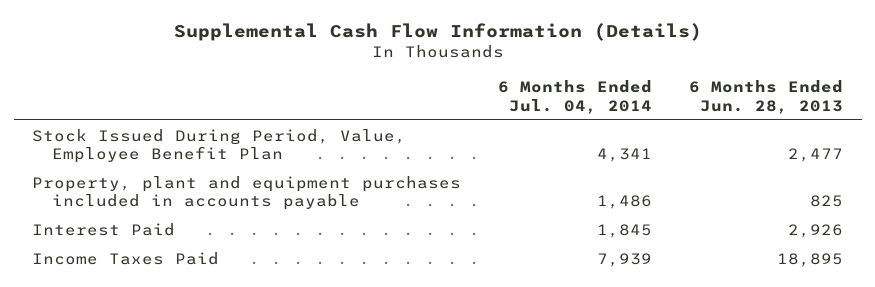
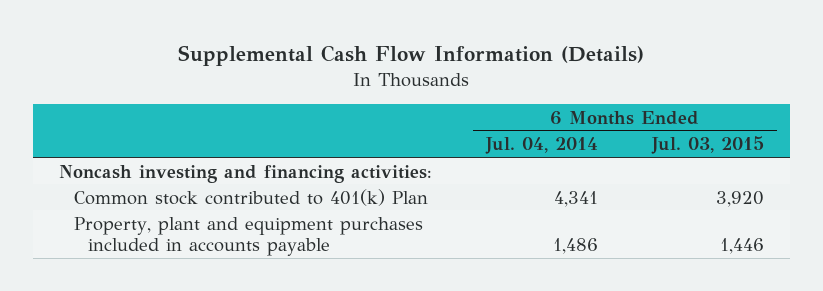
[689,79,844,114] 6 Months Ended Jun. 28, 2013 -> none
none -> [650,136,764,155] Jul. 03, 2015
none -> [59,164,433,183] Noncash investing and financing activities:
[32,128,407,164] Stock Issued During Period, Value, Employee Benefit Plan -> [73,188,428,206] Common stock contributed to 401(k) Plan
[32,222,176,236] Interest Paid -> none
[32,251,220,265] Income Taxes Paid -> none

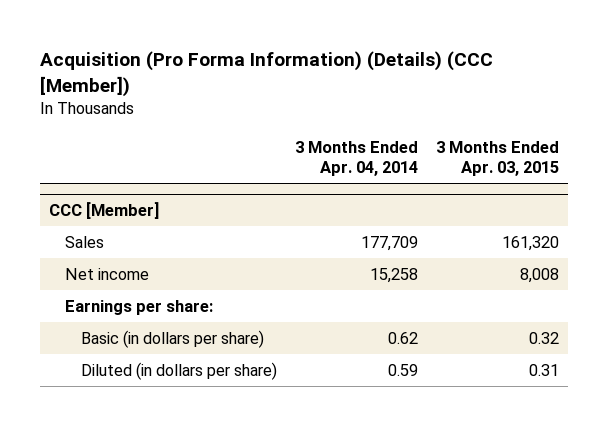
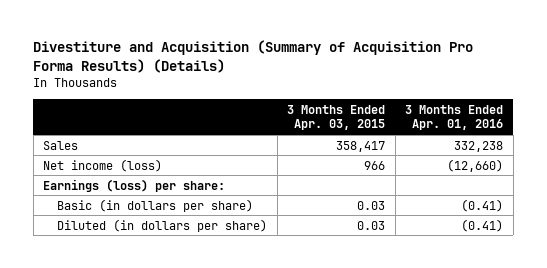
[39,50,493,97] Acquisition (Pro Forma Information) (Details) (CCC [Member]) -> [33,40,474,73] Divestiture and Acquisition (Summary of Acquisition Pro Forma Results) (Details)
[295,140,419,177] 3 Months Ended Apr. 04, 2014 -> none
none -> [405,104,504,131] 3 Months Ended Apr. 01, 2016
[48,202,159,220] CCC [Member] -> none
[501,235,559,251] 161,320 -> [336,140,386,152] 358,417
[64,267,149,280] Net income -> [43,158,163,172] Net income (loss)
[519,267,559,283] 8,008 -> [364,160,386,170] 966
[64,299,213,315] Earnings per share: -> [43,178,226,192] Earnings (loss) per share:
[528,331,559,344] 0.32 -> [357,200,386,210] 0.03
[528,363,559,376] 0.31 -> [357,220,386,230] 0.03

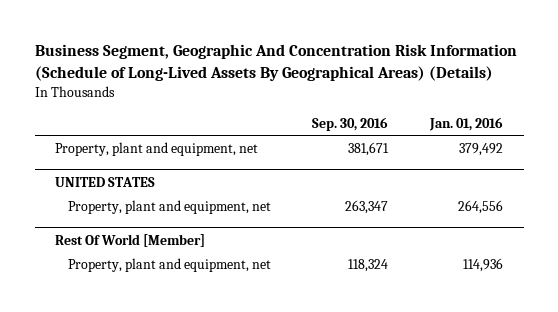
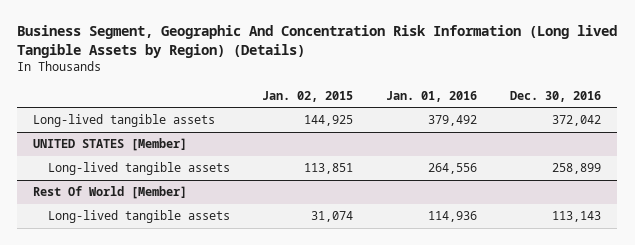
[34,44,517,81] Business Segment, Geographic And Concentration Risk Information (Schedule of Long-Lived Assets By Geographical Areas) (Details) -> [17,24,618,58] Business Segment, Geographic And Concentration Risk Information (Long lived Tangible Assets by Region) (Details)
[312,116,389,131] Sep. 30, 2016 -> none
none -> [262,90,354,102] Jan. 02, 2015
none -> [510,90,602,102] Dec. 30, 2016
[55,142,259,157] Property, plant and equipment, net -> [33,114,216,128] Long-lived tangible assets
[55,176,156,187] UNITED STATES -> [33,138,188,152] UNITED STATES [Member]
[67,200,271,215] Property, plant and equipment, net -> [47,162,230,176] Long-lived tangible assets
[67,258,271,273] Property, plant and equipment, net -> [47,210,230,224] Long-lived tangible assets

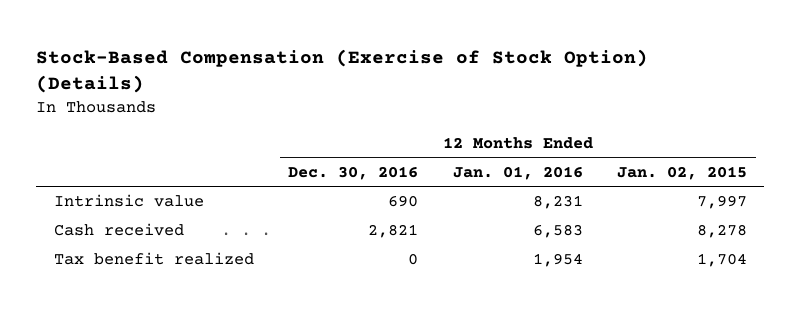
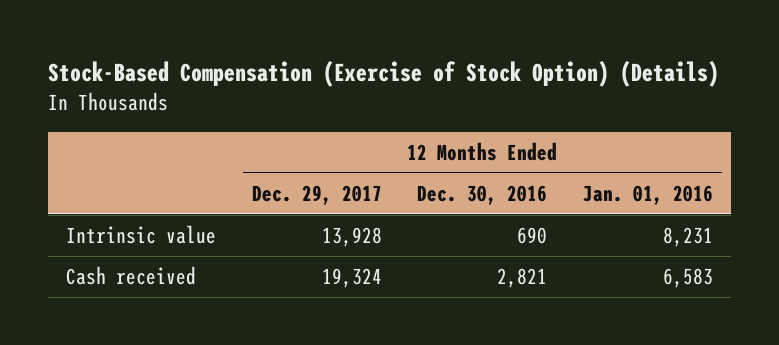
[617,165,748,180] Jan. 02, 2015 -> none
none -> [251,184,382,205] Dec. 29, 2017
[53,252,254,266] Tax benefit realized -> none

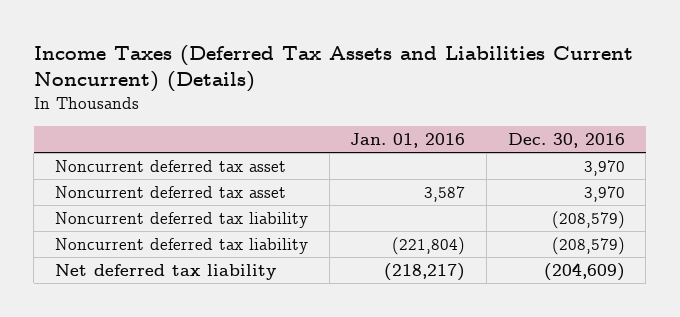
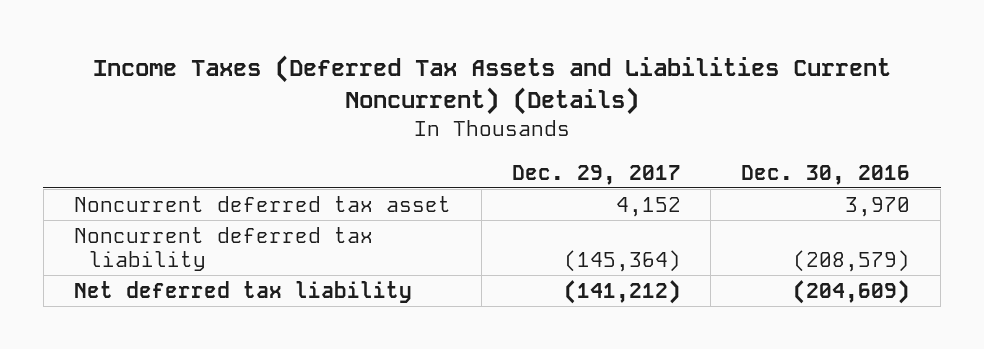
[350,132,466,148] Jan. 01, 2016 -> none
none -> [511,164,681,185] Dec. 29, 2017
[54,185,286,198] Noncurrent deferred tax asset -> none
[54,237,308,254] Noncurrent deferred tax liability -> none

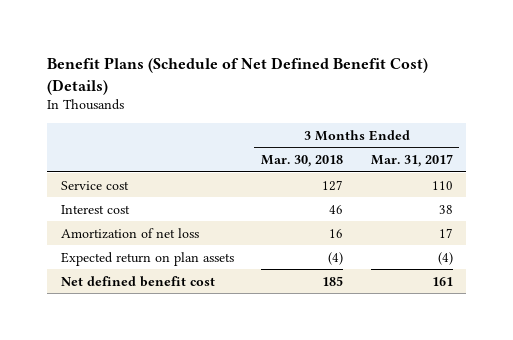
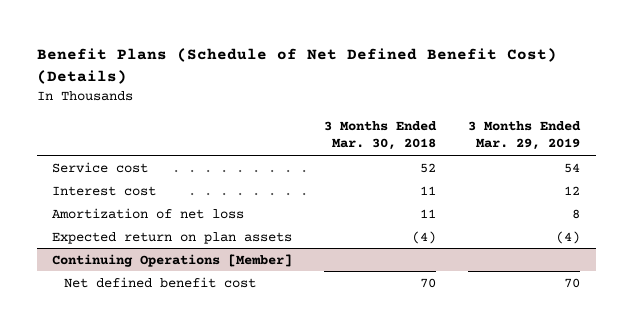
[370,154,453,168] Mar. 31, 2017 -> none
none -> [467,120,581,151] 3 Months Ended Mar. 29, 2019
[322,179,344,191] 127 -> [420,162,437,173] 52
[329,204,344,214] 46 -> [420,185,437,195] 11
[329,228,344,238] 16 -> [420,208,437,218] 11
none -> [52,253,293,267] Continuing Operations [Member]
[322,275,344,286] 185 -> [420,277,437,288] 70

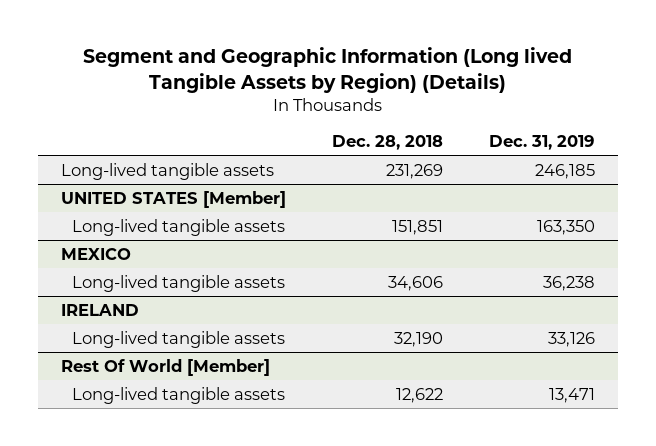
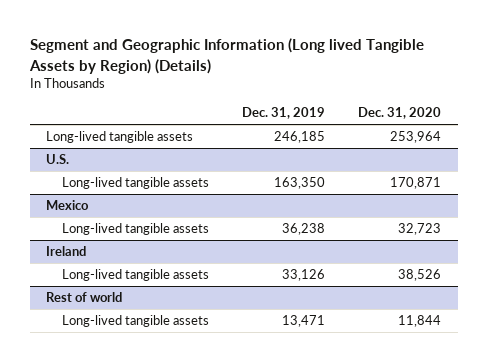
[331,135,443,151] Dec. 28, 2018 -> none
none -> [358,107,442,120] Dec. 31, 2020
[60,190,286,208] UNITED STATES [Member] -> [46,154,70,165] U.S.
[60,247,131,260] MEXICO -> [46,200,90,211] Mexico
[60,303,139,316] IRELAND -> [46,246,87,257] Ireland
[60,358,270,376] Rest Of World [Member] -> [46,292,123,303] Rest of world

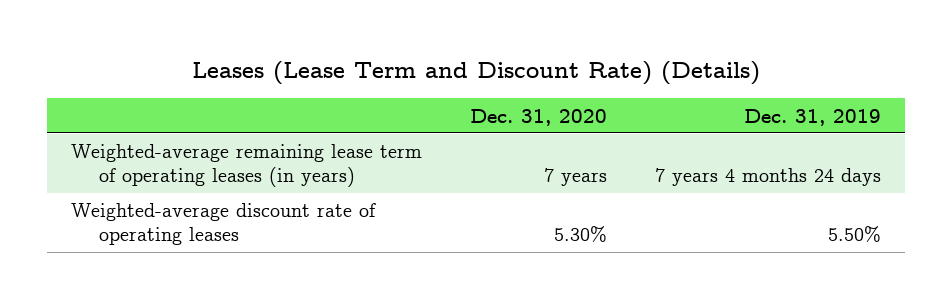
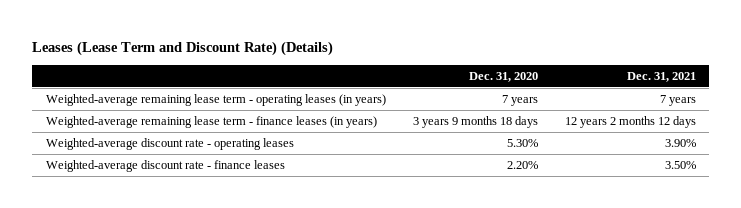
[743,108,881,126] Dec. 31, 2019 -> none
none -> [626,71,696,82] Dec. 31, 2021
[71,144,423,188] Weighted-average remaining lease term of operating leases (in years) -> [45,94,386,107] Weighted-average remaining lease term - operating leases (in years)
none -> [45,116,377,129] Weighted-average remaining lease term - finance leases (in years)
[71,203,377,246] Weighted-average discount rate of operating leases -> [45,138,294,151] Weighted-average discount rate - operating leases
none -> [45,160,285,173] Weighted-average discount rate - finance leases

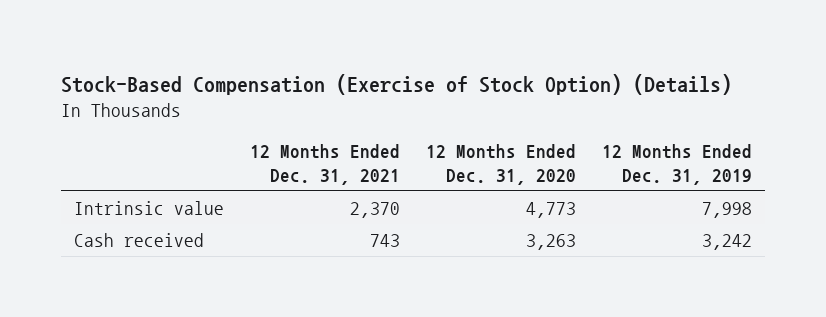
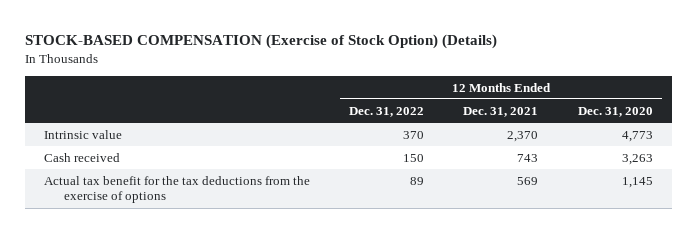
[61,73,733,95] Stock-Based Compensation (Exercise of Stock Option) (Details) -> [24,33,497,49] STOCK-BASED COMPENSATION (Exercise of Stock Option) (Details)
[601,144,752,186] 12 Months Ended Dec. 31, 2019 -> none
none -> [349,106,425,117] Dec. 31, 2022
none -> [44,175,311,204] Actual tax benefit for the tax deductions from the exercise of options

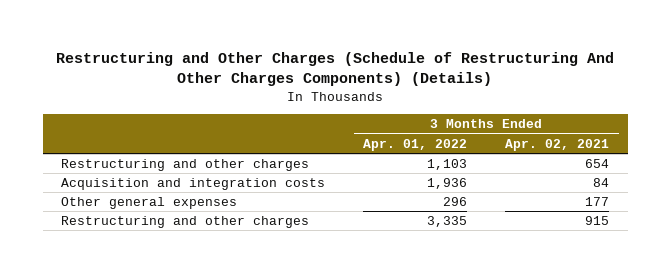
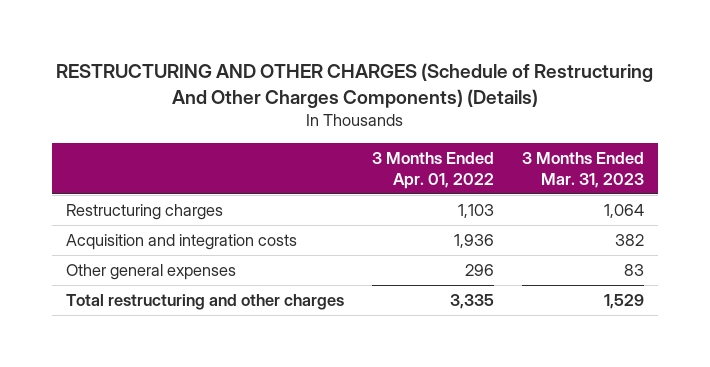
[56,51,615,87] Restructuring and Other Charges (Schedule of Restructuring And Other Charges Components) (Details) -> [56,62,654,108] RESTRUCTURING AND OTHER CHARGES (Schedule of Restructuring And Other Charges Components) (Details)
[505,138,610,151] Apr. 02, 2021 -> none
none -> [522,151,645,188] 3 Months Ended Mar. 31, 2023
[61,159,310,172] Restructuring and other charges -> [65,204,223,221] Restructuring charges
[61,216,310,229] Restructuring and other charges -> [65,294,344,311] Total restructuring and other charges

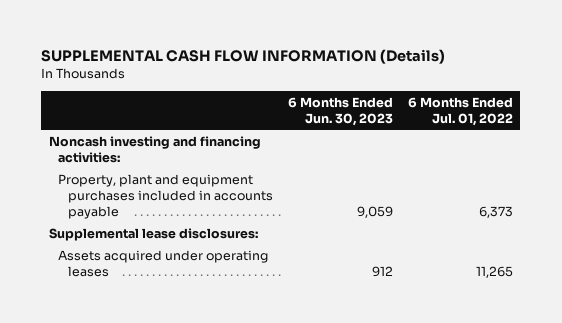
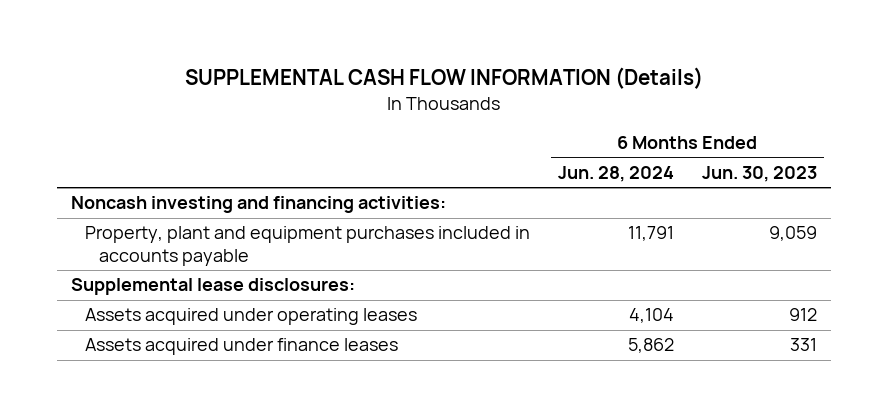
[407,96,513,126] 6 Months Ended Jul. 01, 2022 -> none
none -> [557,165,674,182] Jun. 28, 2024
none -> [84,338,398,356] Assets acquired under finance leases

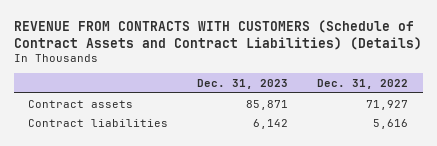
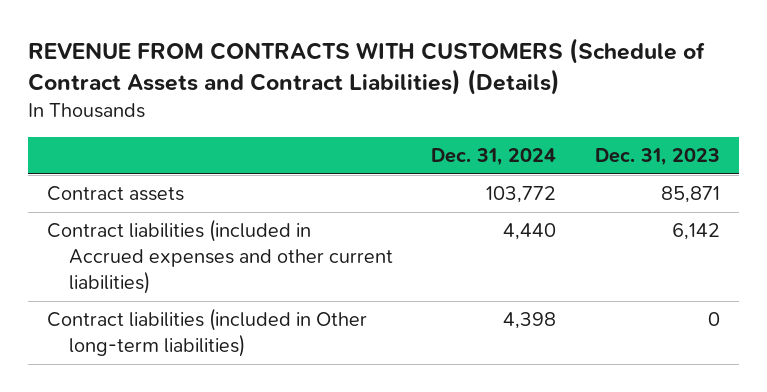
[317,79,409,90] Dec. 31, 2022 -> none
none -> [431,148,557,167] Dec. 31, 2024
[28,118,169,127] Contract liabilities -> [47,219,393,294] Contract liabilities (included in Accrued expenses and other current liabilities)
none -> [47,308,368,358] Contract liabilities (included in Other long-term liabilities)

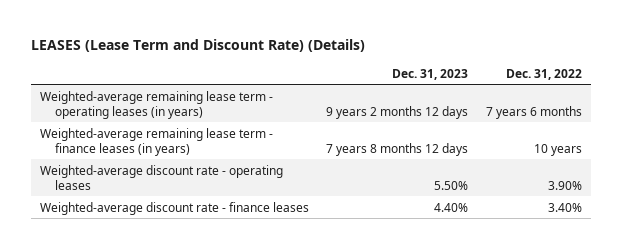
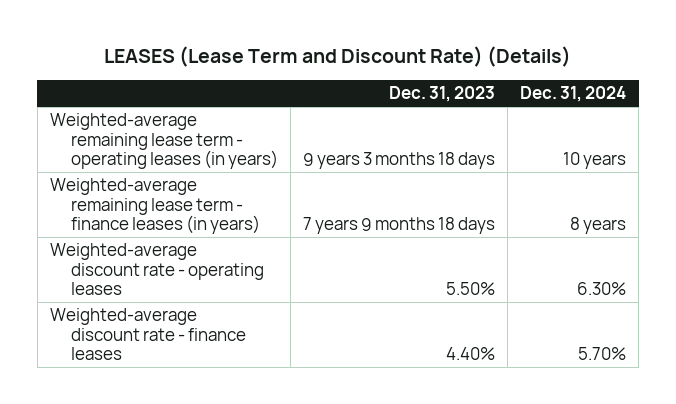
[506,68,583,80] Dec. 31, 2022 -> none
none -> [520,86,627,103] Dec. 31, 2024
[326,105,469,119] 9 years 2 months 12 days -> [303,152,496,170] 9 years 3 months 18 days
[326,142,469,156] 7 years 8 months 12 days -> [303,217,496,235] 7 years 9 months 18 days

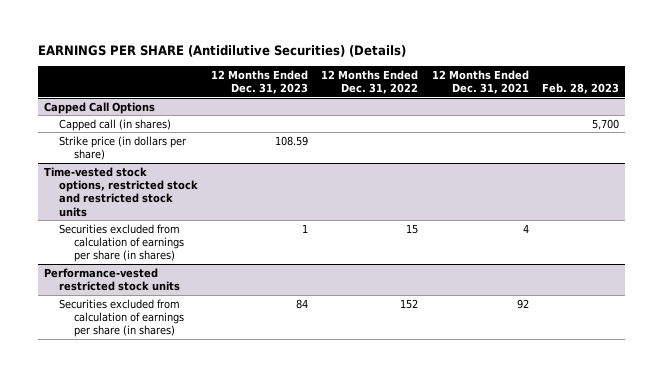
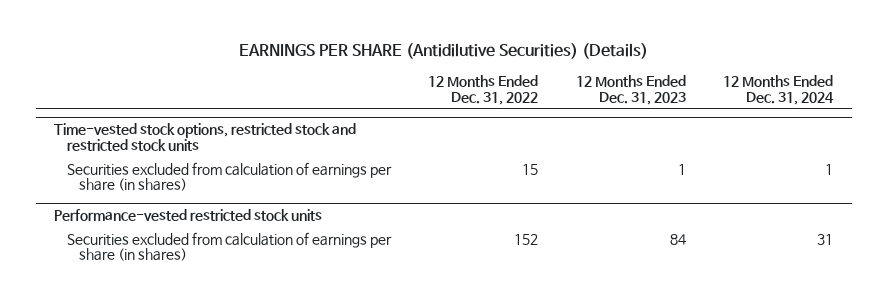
[431,69,529,95] 12 Months Ended Dec. 31, 2021 -> none
[541,83,619,95] Feb. 28, 2023 -> none
none -> [722,75,834,105] 12 Months Ended Dec. 31, 2024
[44,101,156,114] Capped Call Options -> none
[59,118,172,131] Capped call (in shares) -> none
[59,135,188,161] Strike price (in dollars per share) -> none

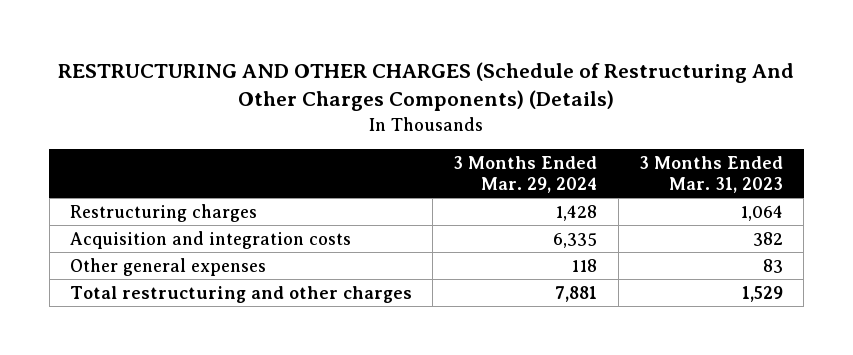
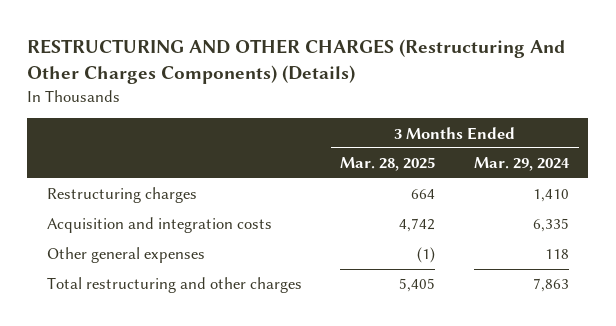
[58,61,795,111] RESTRUCTURING AND OTHER CHARGES (Schedule of Restructuring And Other Charges Components) (Details) -> [27,39,566,85] RESTRUCTURING AND OTHER CHARGES (Restructuring And Other Charges Components) (Details)
[638,155,783,193] 3 Months Ended Mar. 31, 2023 -> none
none -> [340,157,436,172] Mar. 28, 2025
[555,204,598,221] 1,428 -> [532,189,569,203] 1,410
[555,285,598,302] 7,881 -> [532,278,569,293] 7,863

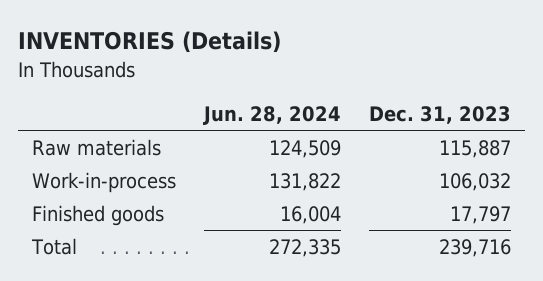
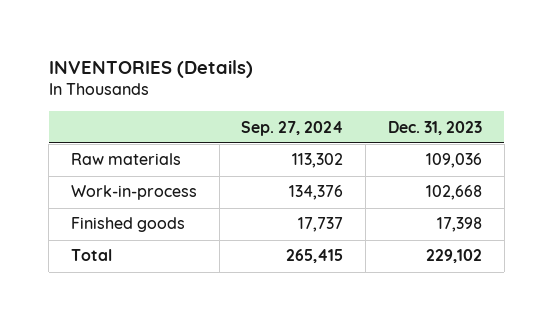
[203,105,342,125] Jun. 28, 2024 -> none
none -> [241,120,344,136] Sep. 27, 2024
[438,139,511,158] 115,887 -> [425,153,482,169] 109,036
[438,172,511,191] 106,032 -> [425,185,482,201] 102,668
[449,205,511,224] 17,797 -> [436,217,482,233] 17,398
[438,238,511,257] 239,716 -> [425,249,482,264] 229,102

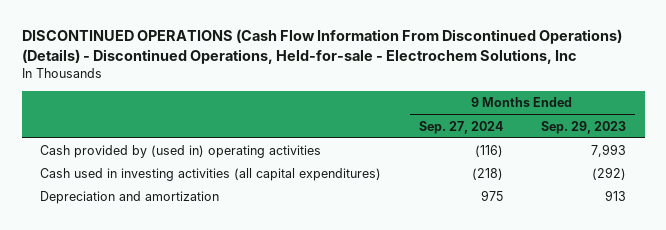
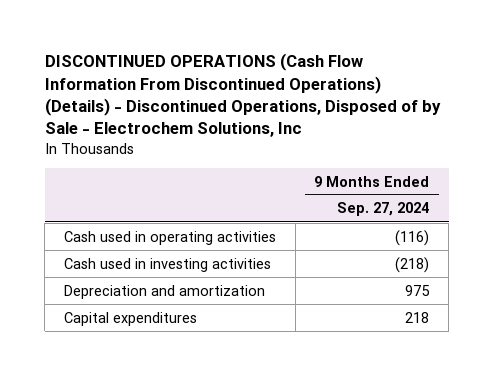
[21,29,622,65] DISCONTINUED OPERATIONS (Cash Flow Information From Discontinued Operations) (Details) - Discontinued Operations, Held-for-sale - Electrochem Solutions, Inc -> [44,53,441,138] DISCONTINUED OPERATIONS (Cash Flow Information From Discontinued Operations) (Details) - Discontinued Operations, Disposed of by Sale - Electrochem Solutions, Inc
[540,120,626,134] Sep. 29, 2023 -> none
[40,145,322,159] Cash provided by (used in) operating activities -> [64,230,277,245] Cash used in operating activities
[40,168,382,182] Cash used in investing activities (all capital expenditures) -> [64,257,272,272] Cash used in investing activities
none -> [64,311,198,326] Capital expenditures

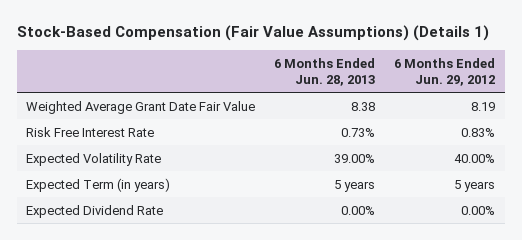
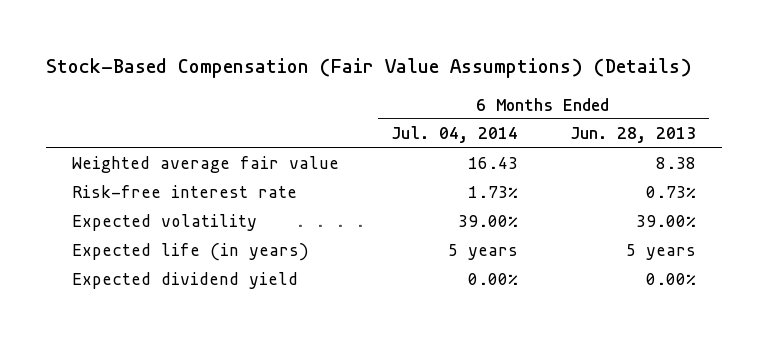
[16,25,489,42] Stock-Based Compensation (Fair Value Assumptions) (Details 1) -> [45,57,692,78] Stock-Based Compensation (Fair Value Assumptions) (Details)
[394,58,496,87] 6 Months Ended Jun. 29, 2012 -> none
none -> [390,126,518,144] Jul. 04, 2014
[26,100,256,114] Weighted Average Grant Date Fair Value -> [71,156,339,174] Weighted average fair value
[26,126,155,137] Risk Free Interest Rate -> [71,185,297,199] Risk-free interest rate
[26,152,162,166] Expected Volatility Rate -> [71,214,257,232] Expected volatility
[26,177,171,192] Expected Term (in years) -> [71,243,309,262] Expected life (in years)
[26,204,164,218] Expected Dividend Rate -> [71,272,298,290] Expected dividend yield

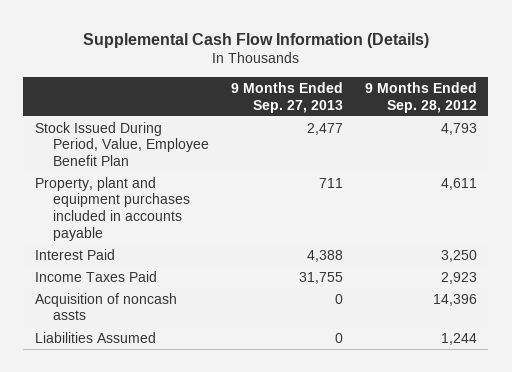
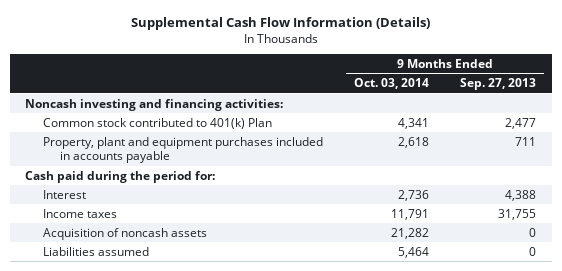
[365,81,478,113] 9 Months Ended Sep. 28, 2012 -> none
none -> [353,78,429,90] Oct. 03, 2014
none -> [25,98,284,111] Noncash investing and financing activities:
[34,121,209,167] Stock Issued During Period, Value, Employee Benefit Plan -> [42,117,272,129] Common stock contributed to 401(k) Plan
none -> [25,170,216,183] Cash paid during the period for:
[34,248,115,260] Interest Paid -> [42,189,86,199] Interest
[34,270,157,282] Income Taxes Paid -> [42,208,117,218] Income taxes
[34,292,177,321] Acquisition of noncash assts -> [42,227,207,240] Acquisition of noncash assets
[34,331,156,343] Liabilities Assumed -> [42,246,149,256] Liabilities assumed

